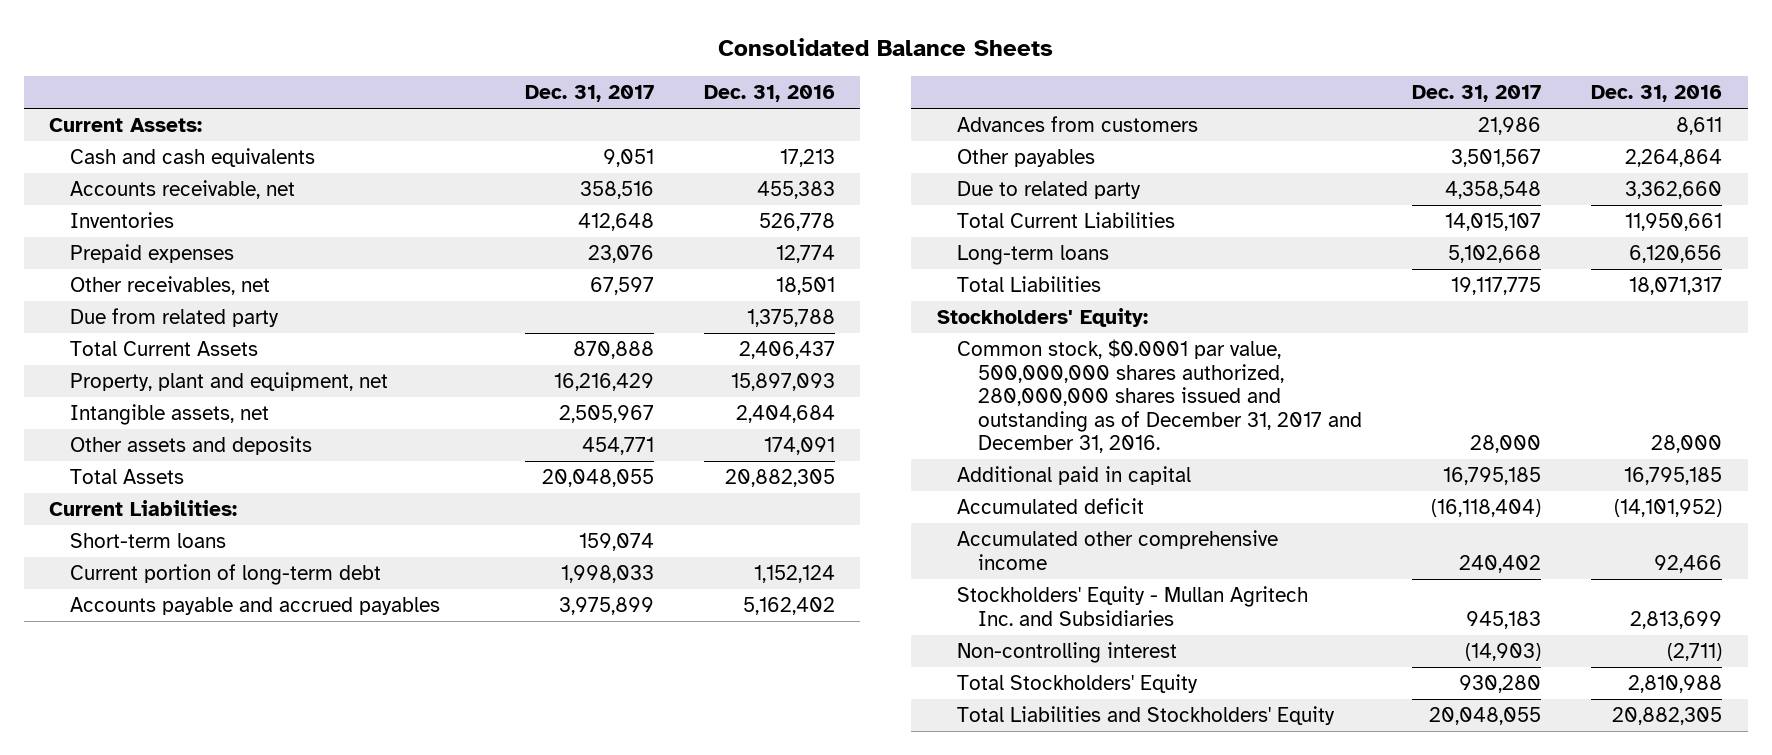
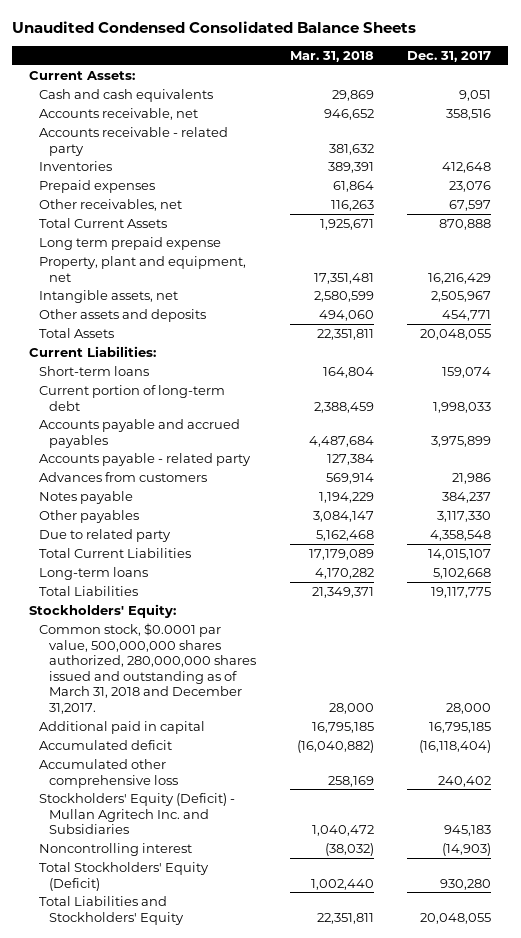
[717,37,1053,56] Consolidated Balance Sheets -> [12,20,417,33] Unaudited Condensed Consolidated Balance Sheets
[704,85,836,103] Dec. 31, 2016 -> none
none -> [289,50,374,62] Mar. 31, 2018
none -> [38,126,228,156] Accounts receivable - related party
[70,307,280,327] Due from related party -> none
none -> [38,236,221,250] Long term prepaid expense
none -> [38,452,251,466] Accounts payable - related party
none -> [38,490,133,504] Notes payable
[1451,148,1542,167] 3,501,567 -> [437,510,492,522] 3,117,330
[957,338,1363,454] Common stock, $0.0001 par value, 500,000,000 shares authorized, 280,000,000 shares issued and outstanding as of December 31, 2017 and December 31, 2016. -> [38,622,256,714] Common stock, $0.0001 par value, 500,000,000 shares authorized, 280,000,000 shares issued and outstanding as of March 31, 2018 and December 31,2017.
[957,529,1279,570] Accumulated other comprehensive income -> [38,758,178,788] Accumulated other comprehensive loss
[957,585,1309,626] Stockholders' Equity - Mullan Agritech Inc. and Subsidiaries -> [38,792,235,835] Stockholders' Equity (Deficit) - Mullan Agritech Inc. and Subsidiaries
[957,641,1178,663] Non-controlling interest -> [38,842,192,856] Noncontrolling interest
[957,673,1199,693] Total Stockholders' Equity -> [38,861,209,891] Total Stockholders' Equity (Deficit)

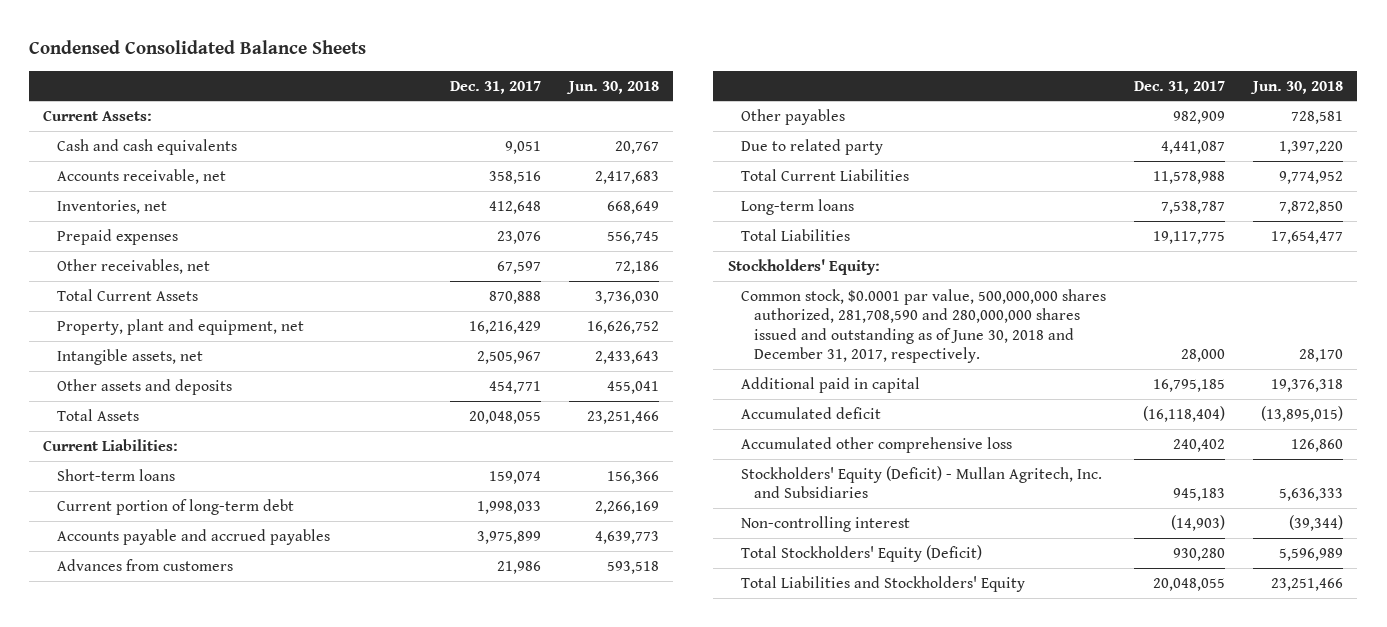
[12,20,417,33] Unaudited Condensed Consolidated Balance Sheets -> [29,40,367,55] Condensed Consolidated Balance Sheets
[289,50,374,62] Mar. 31, 2018 -> none
none -> [566,80,660,94] Jun. 30, 2018
[38,126,228,156] Accounts receivable - related party -> none
[38,160,112,171] Inventories -> [56,199,167,214] Inventories, net
[38,236,221,250] Long term prepaid expense -> none
[38,452,251,466] Accounts payable - related party -> none
[38,490,133,504] Notes payable -> none
[437,510,492,522] 3,117,330 -> [1172,110,1225,124] 982,909
[430,529,492,541] 4,358,548 -> [1160,140,1225,154] 4,441,087
[428,548,492,560] 14,015,107 -> [1152,170,1225,184] 11,578,988
[433,567,492,579] 5,102,668 -> [1160,200,1225,214] 7,538,787
[38,622,256,714] Common stock, $0.0001 par value, 500,000,000 shares authorized, 280,000,000 shares issued and outstanding as of March 31, 2018 and December 31,2017. -> [740,288,1106,364] Common stock, $0.0001 par value, 500,000,000 shares authorized, 281,708,590 and 280,000,000 shares issued and outstanding as of June 30, 2018 and December 31, 2017, respectively.
[38,792,235,835] Stockholders' Equity (Deficit) - Mullan Agritech Inc. and Subsidiaries -> [740,465,1102,499] Stockholders' Equity (Deficit) - Mullan Agritech, Inc. and Subsidiaries
[38,842,192,856] Noncontrolling interest -> [740,515,910,532] Non-controlling interest

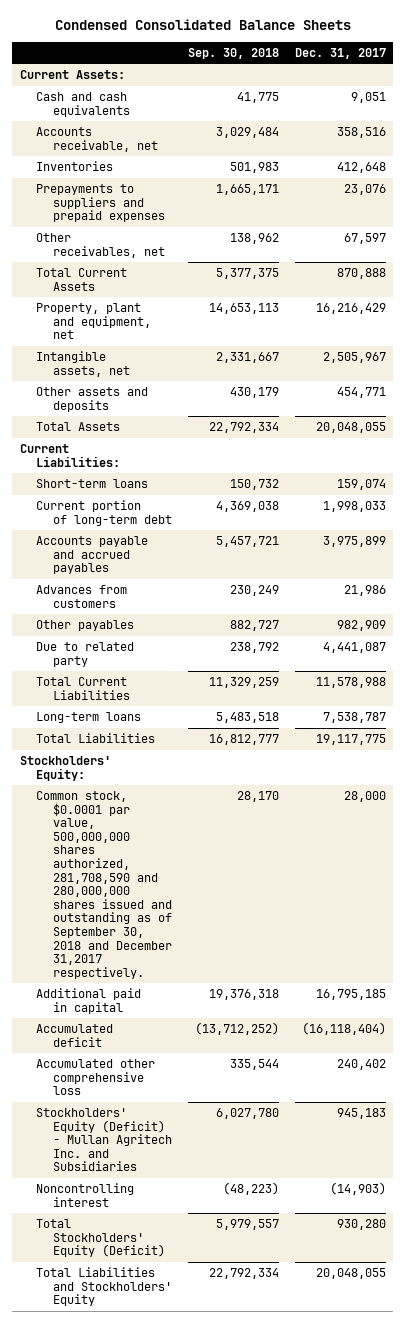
[566,80,660,94] Jun. 30, 2018 -> none
none -> [187,47,279,59] Sep. 30, 2018
[56,199,167,214] Inventories, net -> [36,161,114,172] Inventories
[56,228,178,245] Prepaid expenses -> [36,184,166,223] Prepayments to suppliers and prepaid expenses
[740,288,1106,364] Common stock, $0.0001 par value, 500,000,000 shares authorized, 281,708,590 and 280,000,000 shares issued and outstanding as of June 30, 2018 and December 31, 2017, respectively. -> [36,791,173,979] Common stock, $0.0001 par value, 500,000,000 shares authorized, 281,708,590 and 280,000,000 shares issued and outstanding as of September 30, 2018 and December 31,2017 respectively.
[740,465,1102,499] Stockholders' Equity (Deficit) - Mullan Agritech, Inc. and Subsidiaries -> [36,1108,173,1172] Stockholders' Equity (Deficit) - Mullan Agritech Inc. and Subsidiaries
[740,515,910,532] Non-controlling interest -> [36,1183,135,1207] Noncontrolling interest

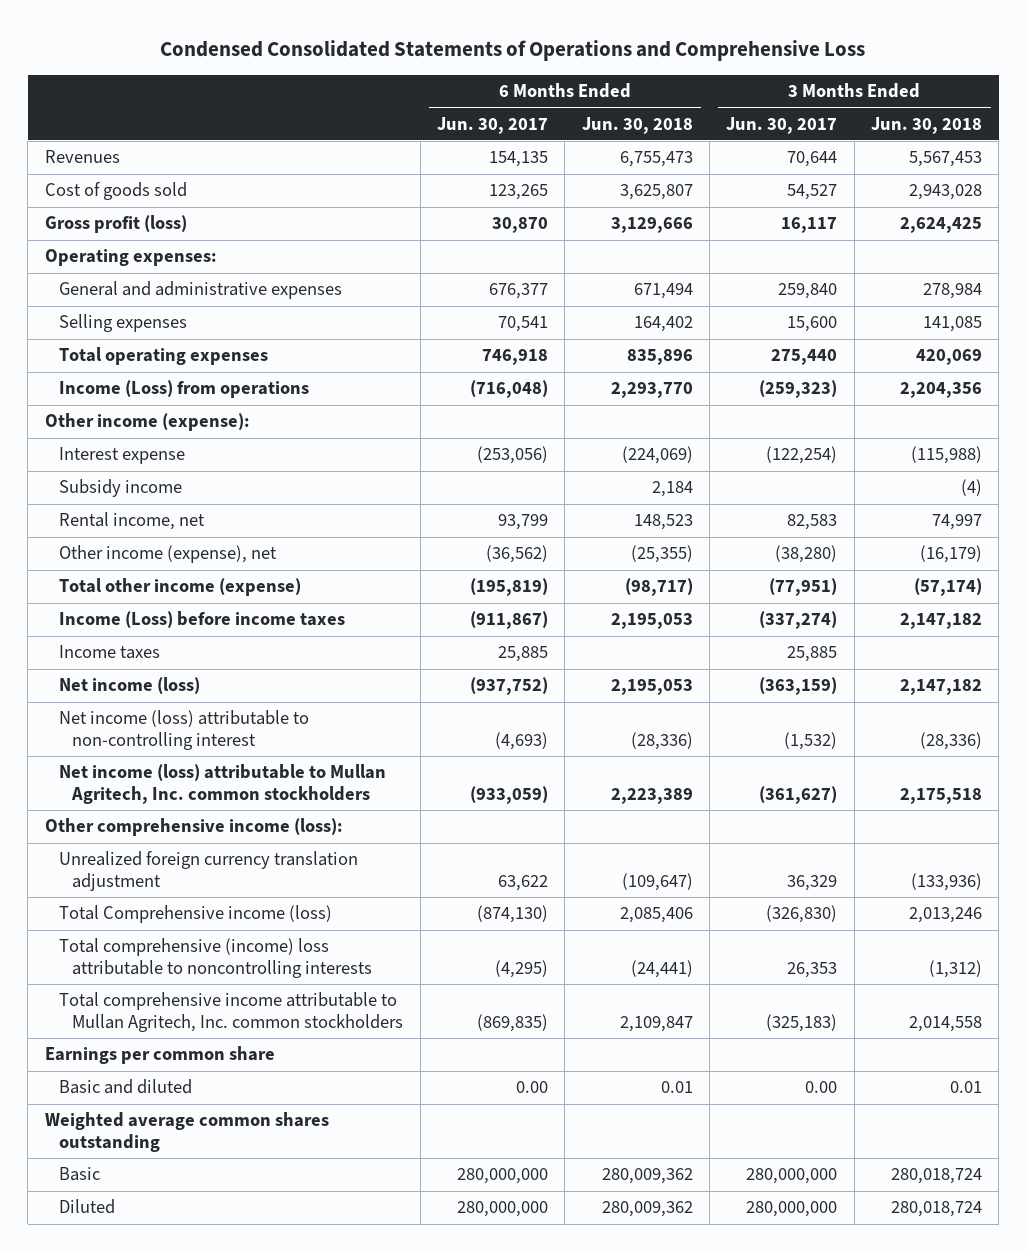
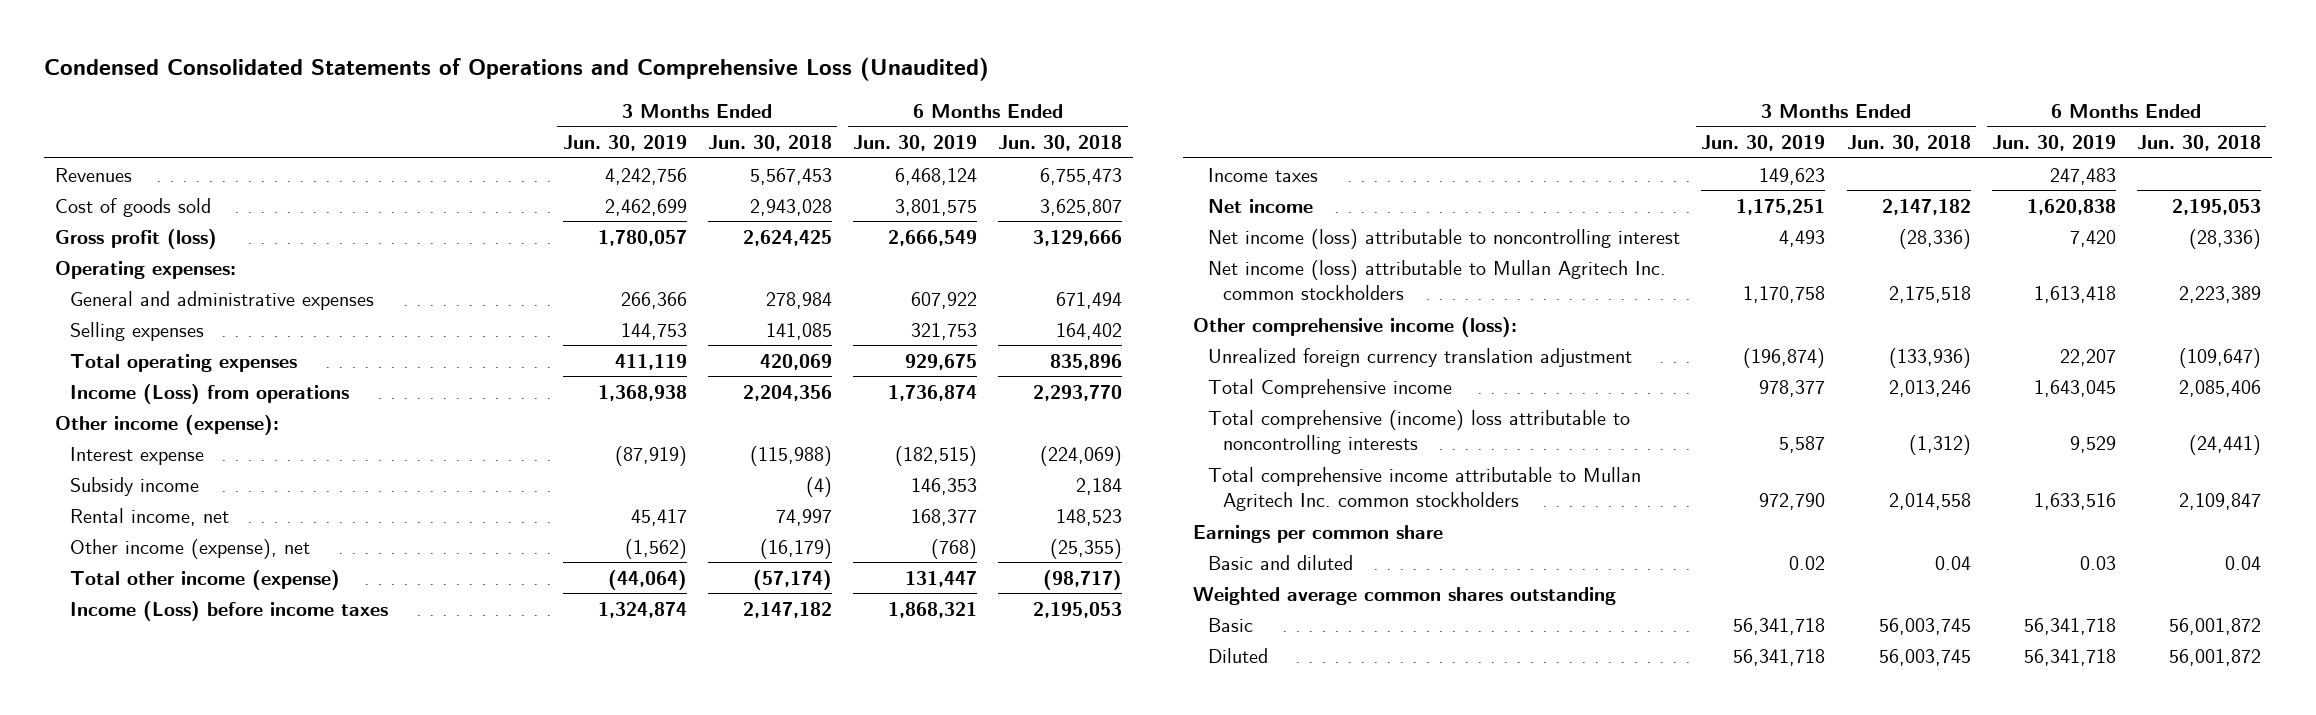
[160,40,866,62] Condensed Consolidated Statements of Operations and Comprehensive Loss -> [44,57,990,82] Condensed Consolidated Statements of Operations and Comprehensive Loss (Unaudited)
[436,116,548,134] Jun. 30, 2017 -> none
[726,116,838,134] Jun. 30, 2017 -> none
none -> [562,135,687,152] Jun. 30, 2019
none -> [853,135,978,152] Jun. 30, 2019
[58,677,200,695] Net income (loss) -> [1208,198,1314,213] Net income
[58,710,309,750] Net income (loss) attributable to non-controlling interest -> [1208,228,1681,249] Net income (loss) attributable to noncontrolling interest
[58,764,386,804] Net income (loss) attributable to Mullan Agritech, Inc. common stockholders -> [1208,259,1667,300] Net income (loss) attributable to Mullan Agritech Inc. common stockholders
[58,905,332,924] Total Comprehensive income (loss) -> [1208,378,1453,398] Total Comprehensive income
[58,992,404,1032] Total comprehensive income attributable to Mullan Agritech, Inc. common stockholders -> [1208,466,1642,511] Total comprehensive income attributable to Mullan Agritech Inc. common stockholders
[660,1081,693,1094] 0.01 -> [2225,555,2262,570] 0.04
[950,1081,983,1094] 0.01 -> [1934,555,1971,570] 0.04
[601,1168,693,1185] 280,009,362 -> [2169,617,2262,635] 56,001,872
[891,1168,983,1185] 280,018,724 -> [1878,617,1971,635] 56,003,745
[601,1201,693,1218] 280,009,362 -> [2169,648,2262,666] 56,001,872
[891,1201,983,1218] 280,018,724 -> [1878,648,1971,666] 56,003,745

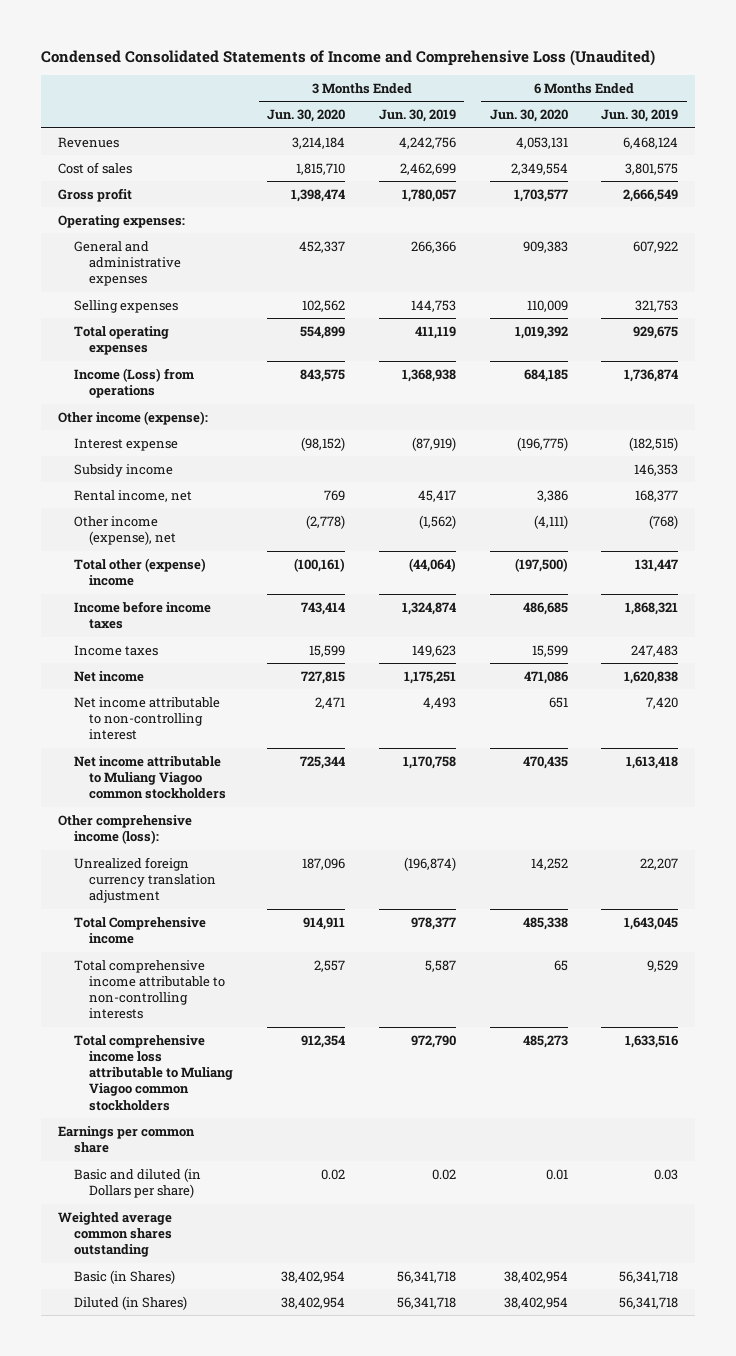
[44,57,990,82] Condensed Consolidated Statements of Operations and Comprehensive Loss (Unaudited) -> [41,49,656,66] Condensed Consolidated Statements of Income and Comprehensive Loss (Unaudited)
[707,135,832,152] Jun. 30, 2018 -> none
[998,135,1123,152] Jun. 30, 2018 -> none
none -> [267,109,346,123] Jun. 30, 2020
none -> [489,109,568,123] Jun. 30, 2020
[54,197,211,217] Cost of goods sold -> [58,161,133,174] Cost of sales
[54,228,217,249] Gross profit (loss) -> [58,187,133,202] Gross profit
[69,569,340,590] Total other income (expense) -> [73,557,206,587] Total other (expense) income
[69,600,388,621] Income (Loss) before income taxes -> [73,600,211,630] Income before income taxes
[1208,228,1681,249] Net income (loss) attributable to noncontrolling interest -> [73,696,220,741] Net income attributable to non-controlling interest
[1208,259,1667,300] Net income (loss) attributable to Mullan Agritech Inc. common stockholders -> [73,755,227,800] Net income attributable to Muliang Viagoo common stockholders
[1208,409,1631,454] Total comprehensive (income) loss attributable to noncontrolling interests -> [73,959,226,1020] Total comprehensive income attributable to non-controlling interests
[1208,466,1642,511] Total comprehensive income attributable to Mullan Agritech Inc. common stockholders -> [73,1034,234,1111] Total comprehensive income loss attributable to Muliang Viagoo common stockholders
[1208,554,1354,570] Basic and diluted -> [73,1167,201,1199] Basic and diluted (in Dollars per share)
[1208,617,1254,632] Basic -> [73,1269,175,1284] Basic (in Shares)
[1208,647,1269,663] Diluted -> [73,1295,187,1310] Diluted (in Shares)

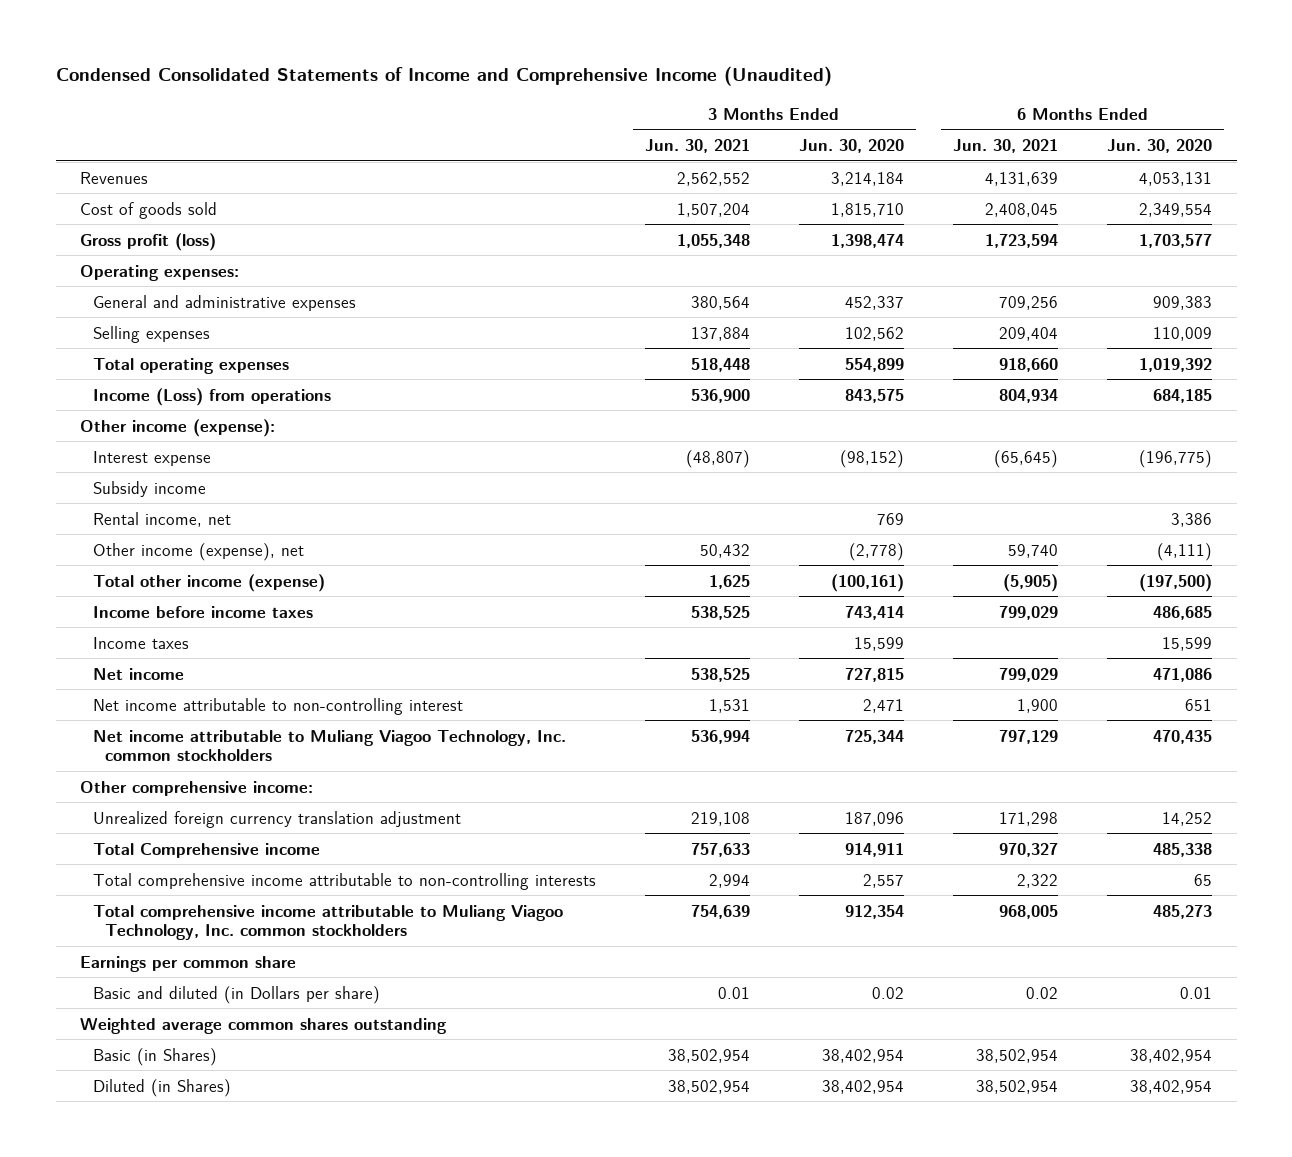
[41,49,656,66] Condensed Consolidated Statements of Income and Comprehensive Loss (Unaudited) -> [55,66,832,87] Condensed Consolidated Statements of Income and Comprehensive Income (Unaudited)
[378,109,456,123] Jun. 30, 2019 -> none
[601,109,679,123] Jun. 30, 2019 -> none
none -> [644,138,750,153] Jun. 30, 2021
none -> [953,138,1059,153] Jun. 30, 2021
[58,161,133,174] Cost of sales -> [80,201,218,219] Cost of goods sold
[58,187,133,202] Gross profit -> [80,232,217,251] Gross profit (loss)
[73,557,206,587] Total other (expense) income -> [92,573,325,592] Total other income (expense)
[73,755,227,800] Net income attributable to Muliang Viagoo common stockholders -> [92,729,566,761] Net income attributable to Muliang Viagoo Technology, Inc. common stockholders
[58,814,193,845] Other comprehensive income (loss): -> [80,780,314,796] Other comprehensive income:
[73,1034,234,1111] Total comprehensive income loss attributable to Muliang Viagoo common stockholders -> [92,904,563,940] Total comprehensive income attributable to Muliang Viagoo Technology, Inc. common stockholders

